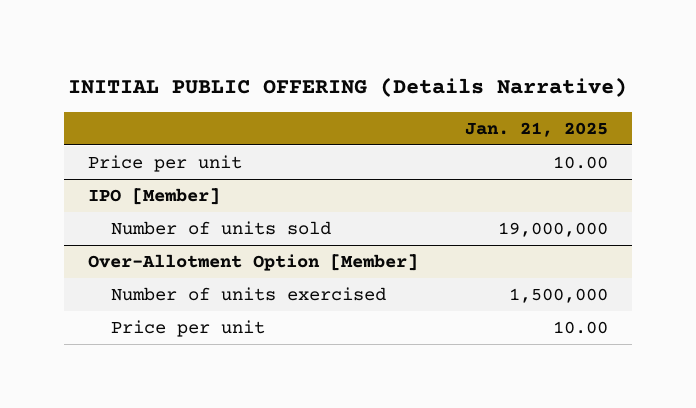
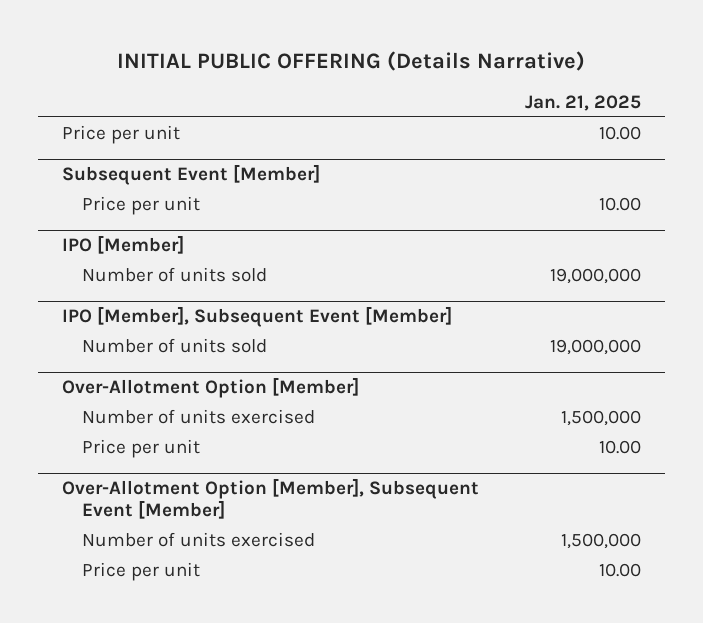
none -> [61,164,320,186] Subsequent Event [Member]
none -> [81,195,200,215] Price per unit
none -> [61,306,452,328] IPO [Member], Subsequent Event [Member]
none -> [81,337,267,353] Number of units sold
none -> [61,478,479,520] Over-Allotment Option [Member], Subsequent Event [Member]
none -> [81,531,315,547] Number of units exercised
none -> [81,561,200,581] Price per unit

